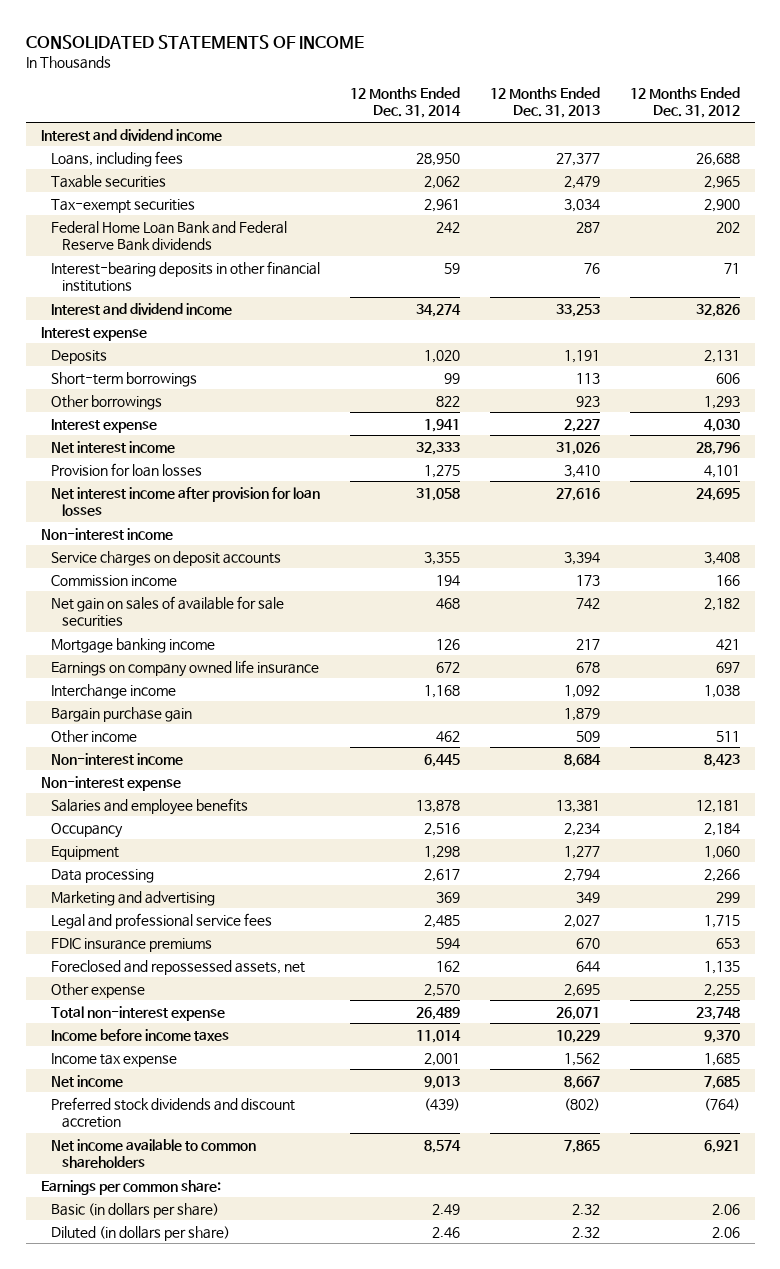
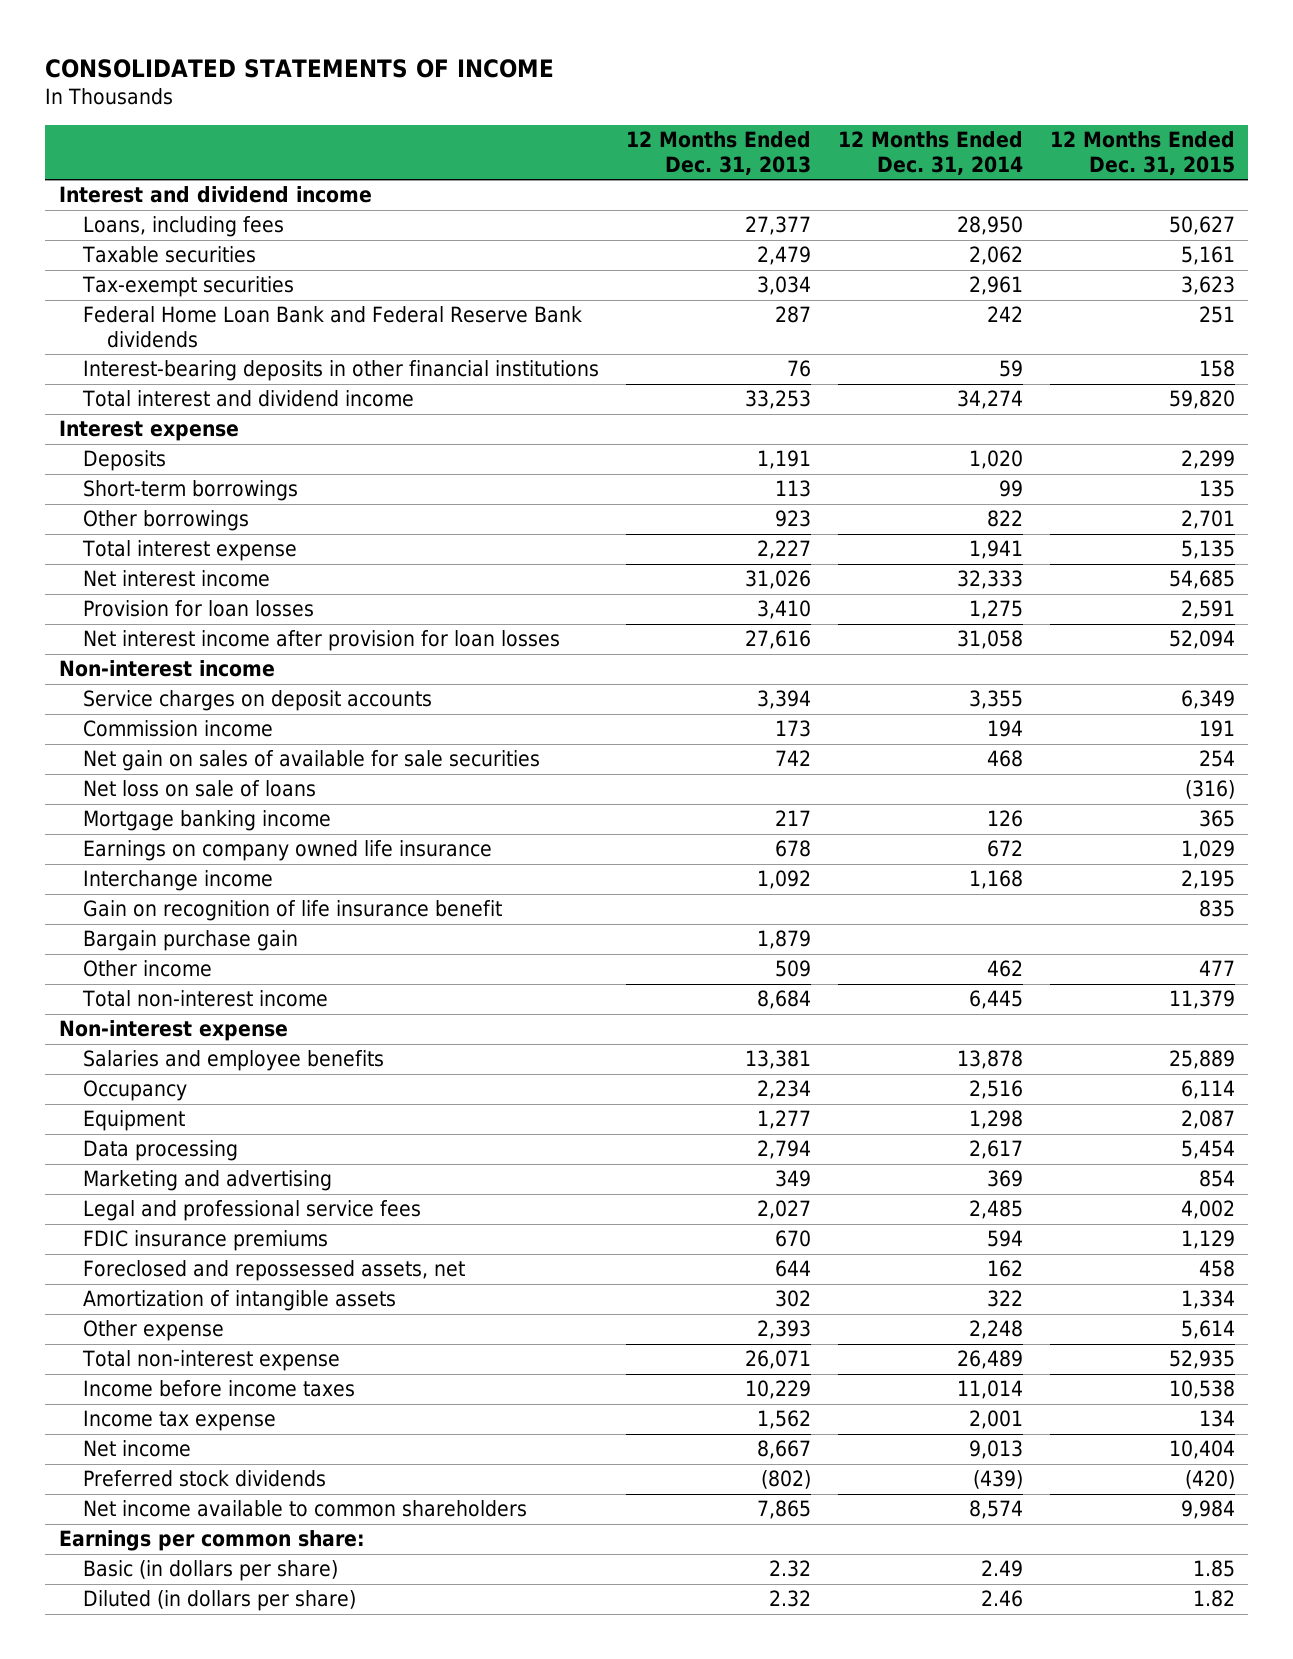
[629,87,740,119] 12 Months Ended Dec. 31, 2012 -> none
none -> [1049,131,1235,175] 12 Months Ended Dec. 31, 2015
[51,302,233,315] Interest and dividend income -> [81,390,414,408] Total interest and dividend income
[51,418,158,433] Interest expense -> [81,540,297,562] Total interest expense
none -> [82,780,316,798] Net loss on sale of loans
none -> [82,900,502,922] Gain on recognition of life insurance benefit
[51,752,184,765] Non-interest income -> [81,990,328,1008] Total non-interest income
none -> [82,1290,396,1312] Amortization of intangible assets
[424,983,461,997] 2,570 -> [968,1320,1023,1340] 2,248
[564,983,601,997] 2,695 -> [756,1320,811,1340] 2,393
[51,1096,296,1129] Preferred stock dividends and discount accretion -> [82,1470,326,1488] Preferred stock dividends

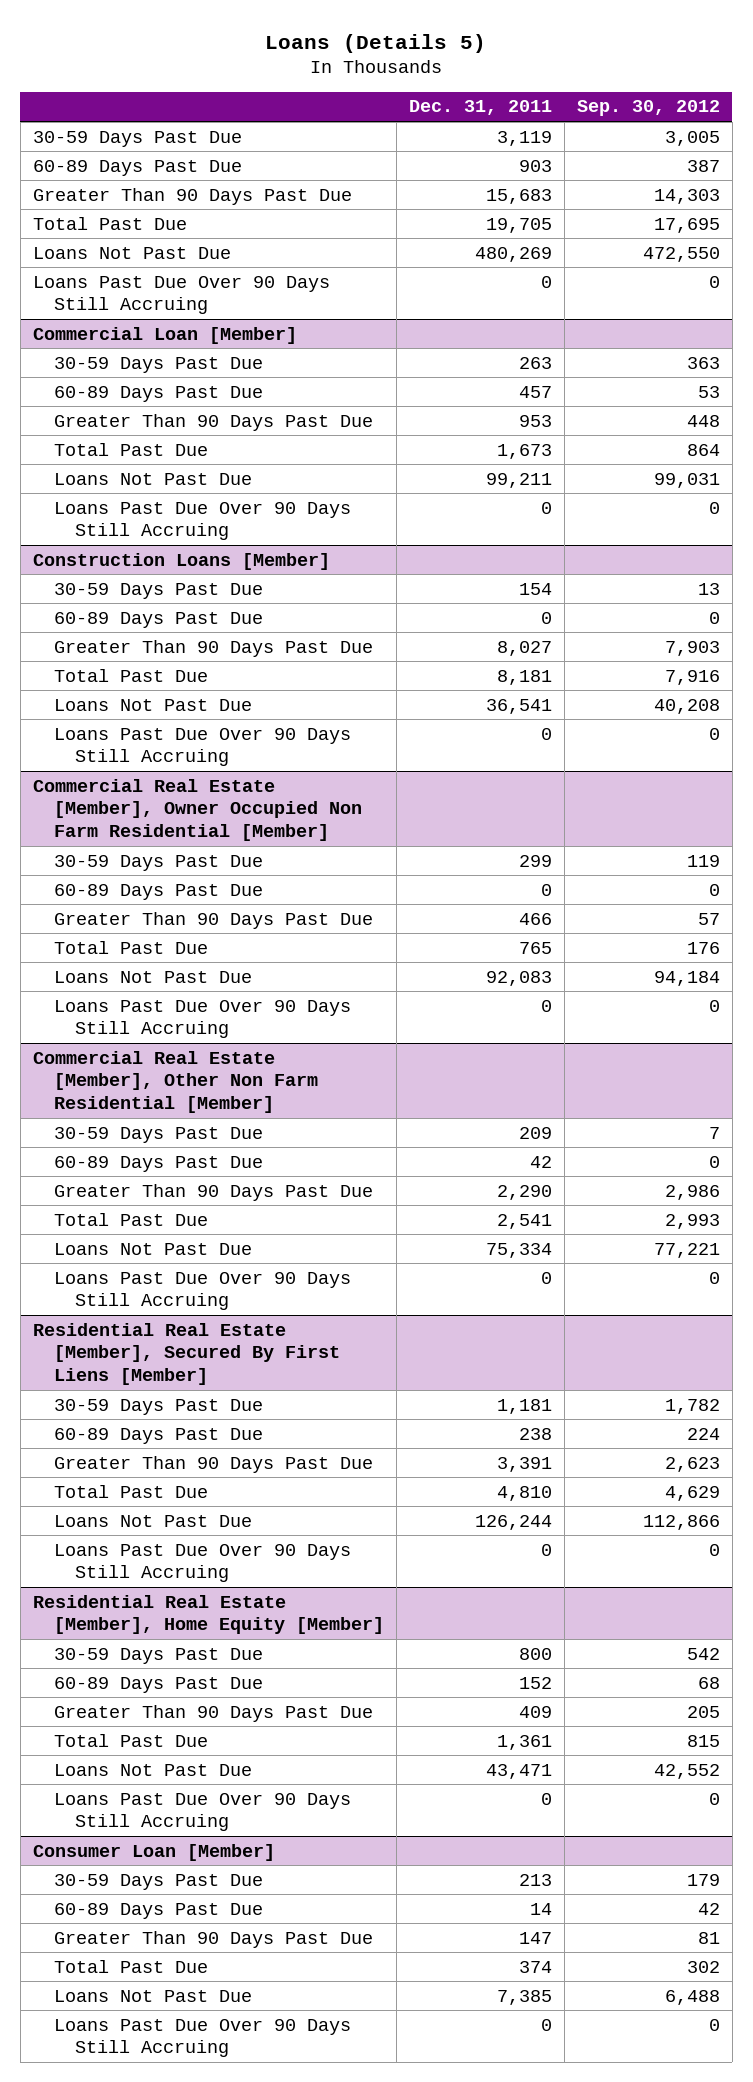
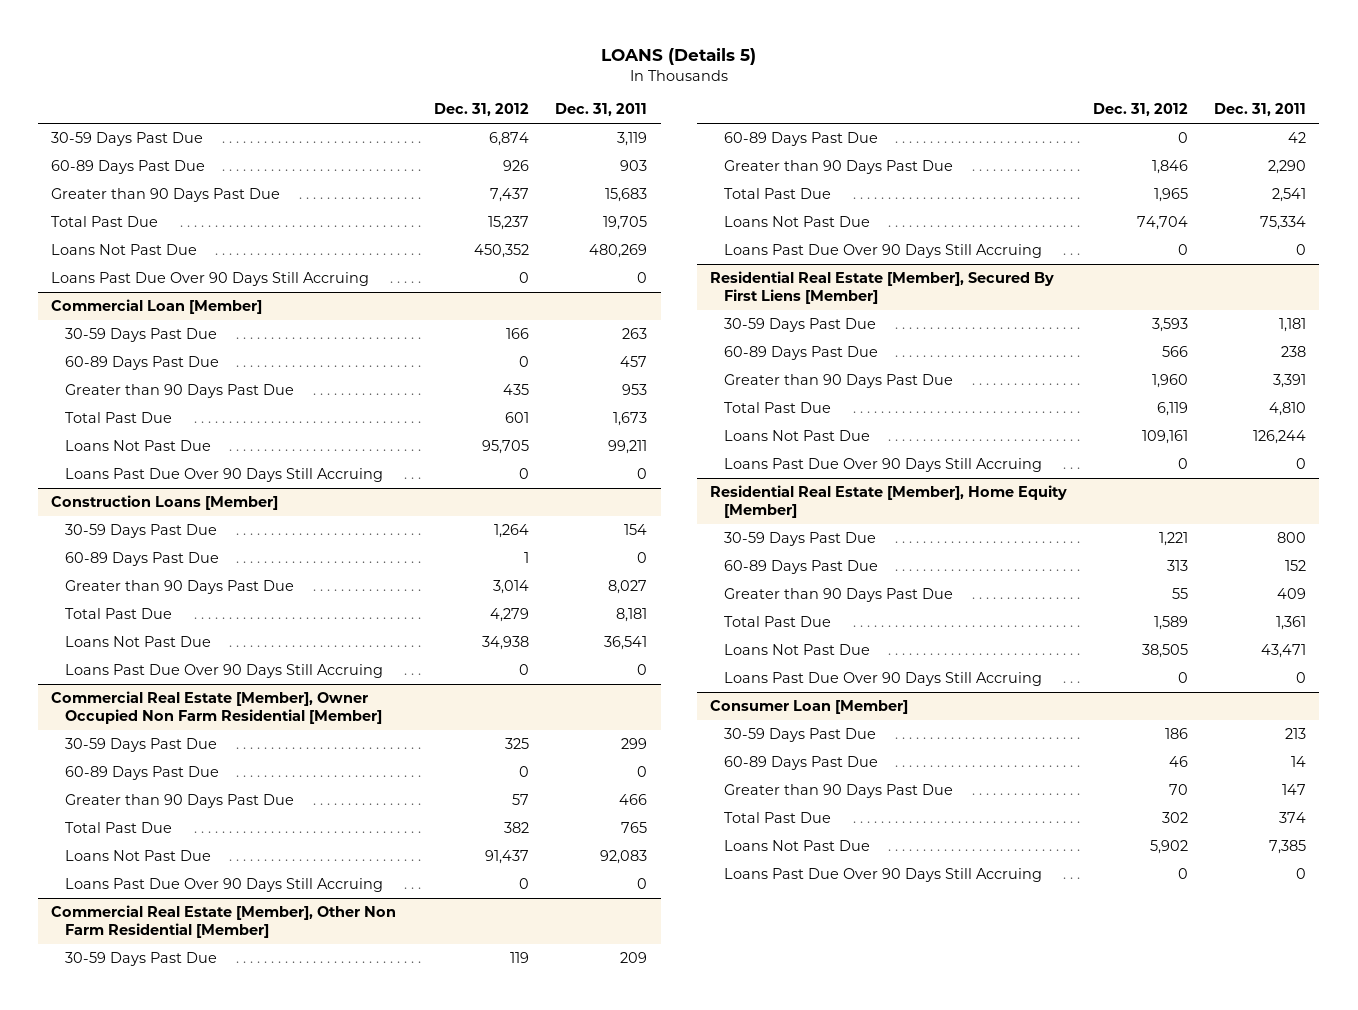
[265,33,487,53] Loans (Details 5) -> [600,47,756,65] LOANS (Details 5)
[576,100,720,117] Sep. 30, 2012 -> none
none -> [434,103,530,117] Dec. 31, 2012
[32,187,352,205] Greater Than 90 Days Past Due -> [51,188,281,203] Greater than 90 Days Past Due
[54,413,374,431] Greater Than 90 Days Past Due -> [64,384,294,399] Greater than 90 Days Past Due
[54,639,374,657] Greater Than 90 Days Past Due -> [64,580,294,595] Greater than 90 Days Past Due
[54,911,374,929] Greater Than 90 Days Past Due -> [64,794,294,809] Greater than 90 Days Past Due
[54,1183,374,1201] Greater Than 90 Days Past Due -> [723,160,953,175] Greater than 90 Days Past Due
[54,1455,374,1473] Greater Than 90 Days Past Due -> [723,374,953,389] Greater than 90 Days Past Due
[54,1704,374,1722] Greater Than 90 Days Past Due -> [723,588,953,603] Greater than 90 Days Past Due
[54,1930,374,1948] Greater Than 90 Days Past Due -> [723,784,953,799] Greater than 90 Days Past Due

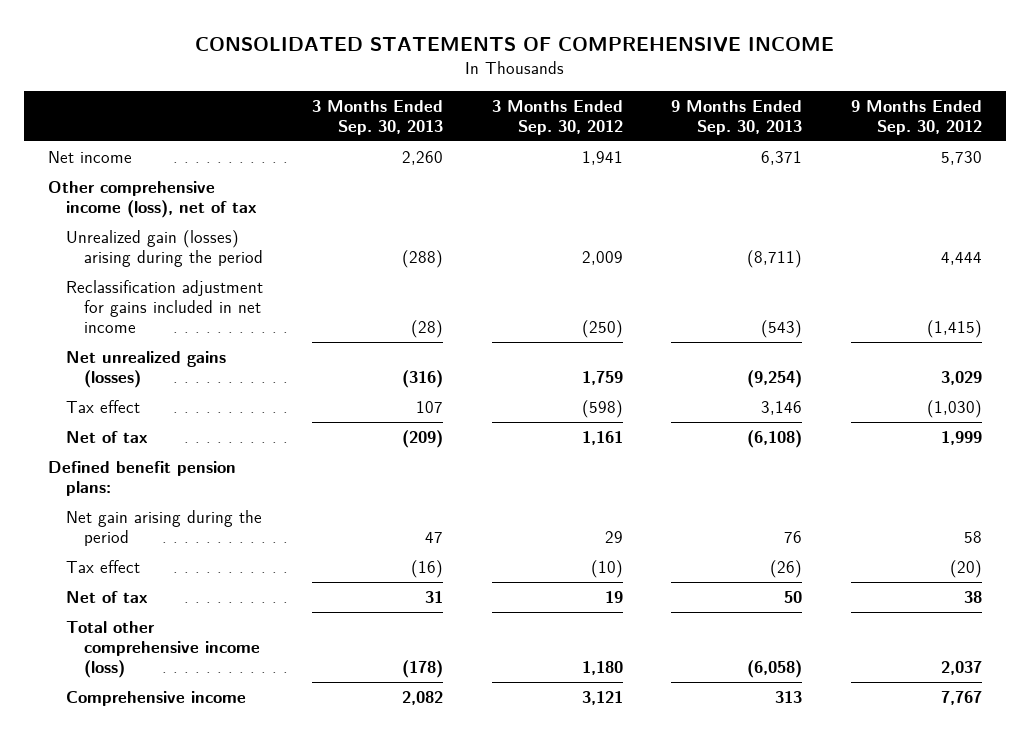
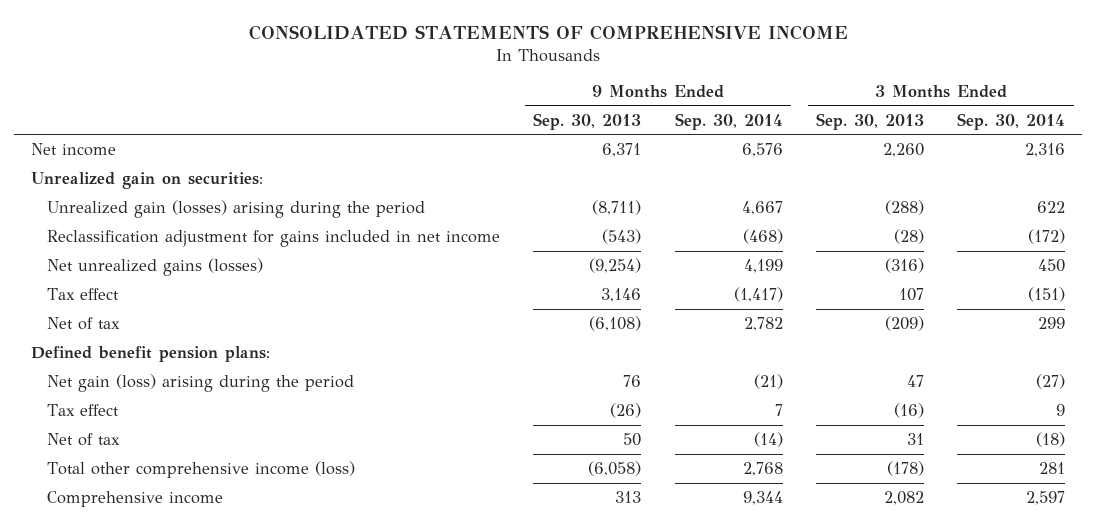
[491,99,623,135] 3 Months Ended Sep. 30, 2012 -> none
[850,99,982,135] 9 Months Ended Sep. 30, 2012 -> none
none -> [674,112,783,130] Sep. 30, 2014
none -> [957,112,1066,130] Sep. 30, 2014
[48,180,258,219] Other comprehensive income (loss), net of tax -> none
none -> [30,171,263,189] Unrealized gain on securities:
[66,509,263,547] Net gain arising during the period -> [46,373,354,392] Net gain (loss) arising during the period

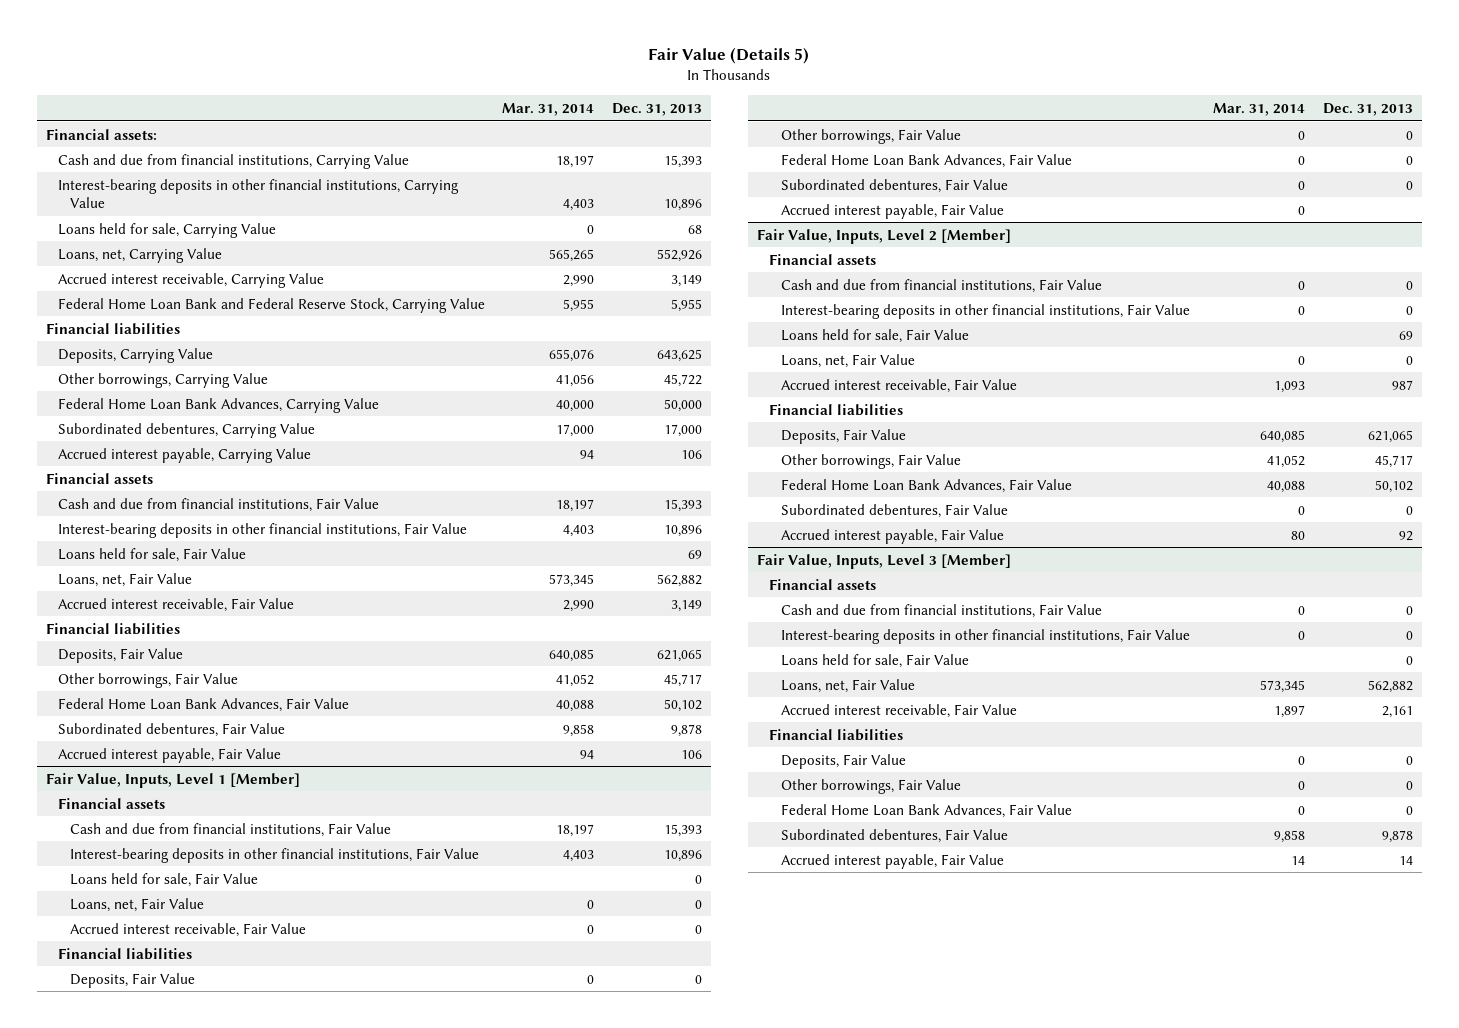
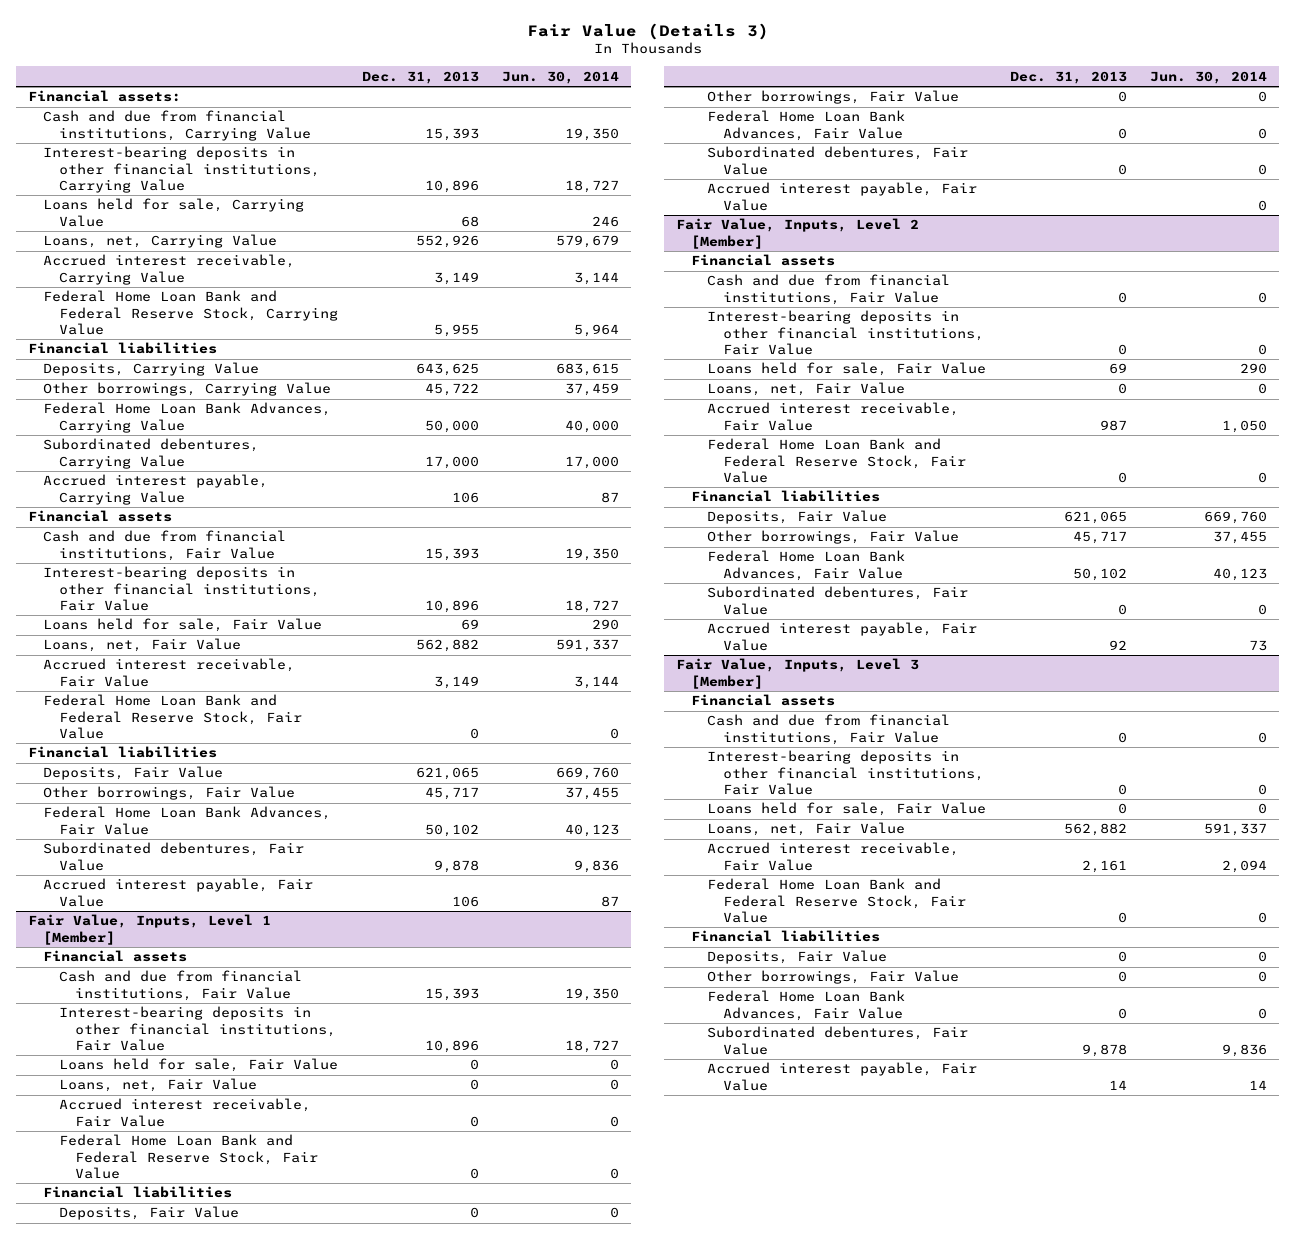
[648,47,810,65] Fair Value (Details 5) -> [526,22,769,40] Fair Value (Details 3)
[502,102,595,116] Mar. 31, 2014 -> none
none -> [502,70,620,84] Jun. 30, 2014
none -> [43,694,302,739] Federal Home Loan Bank and Federal Reserve Stock, Fair Value
none -> [58,1134,318,1179] Federal Home Loan Bank and Federal Reserve Stock, Fair Value
none -> [706,438,966,483] Federal Home Loan Bank and Federal Reserve Stock, Fair Value
none -> [706,878,966,923] Federal Home Loan Bank and Federal Reserve Stock, Fair Value

